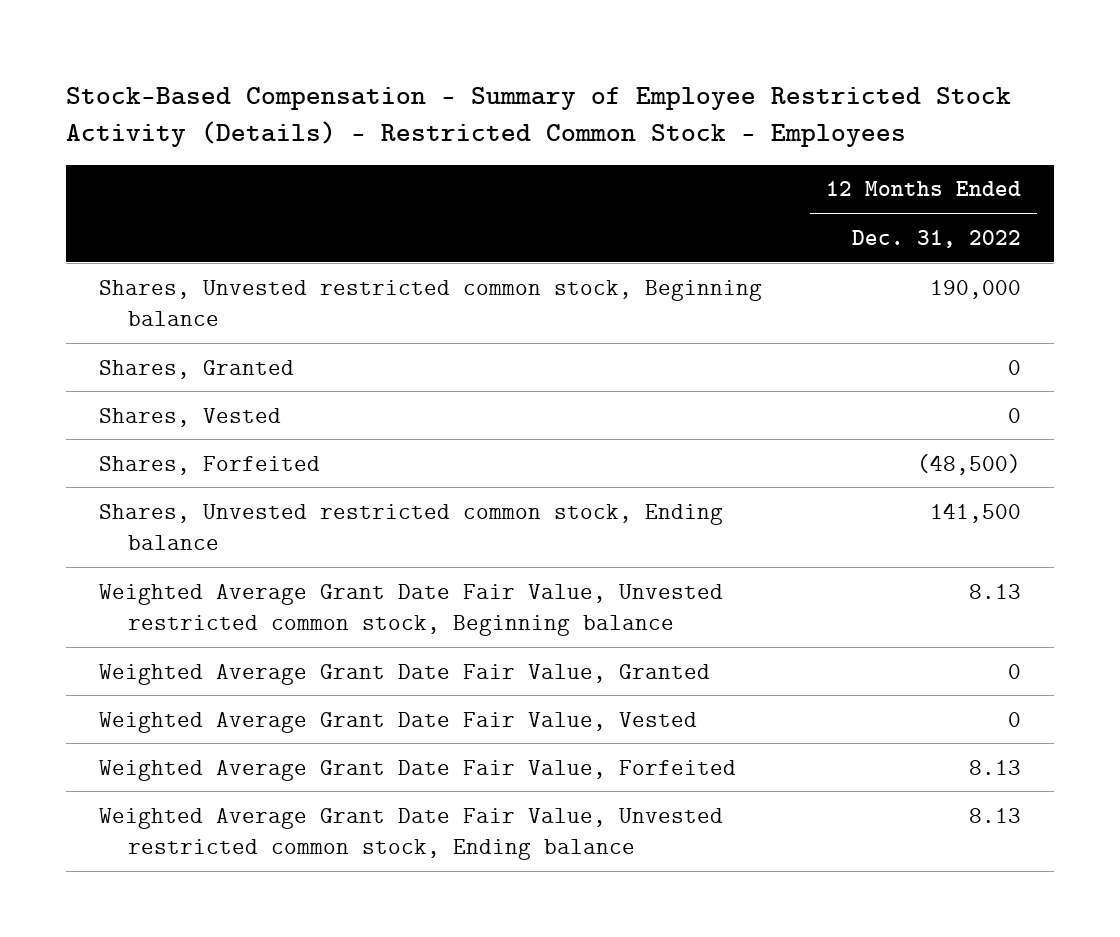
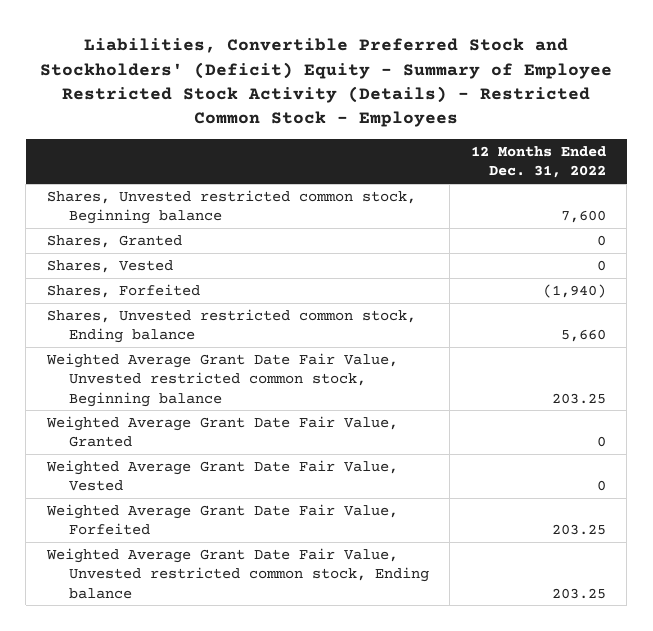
[66,86,1012,147] Stock-Based Compensation - Summary of Employee Restricted Stock Activity (Details) - Restricted Common Stock - Employees -> [40,38,613,128] Liabilities, Convertible Preferred Stock and Stockholders' (Deficit) Equity - Summary of Employee Restricted Stock Activity (Details) - Restricted Common Stock - Employees
[930,279,1022,299] 190,000 -> [560,210,606,224] 7,600
[917,453,1022,475] (48,500) -> [542,283,606,298] (1,940)
[930,502,1022,523] 141,500 -> [560,329,606,343] 5,660
[969,583,1022,599] 8.13 -> [551,392,606,404] 203.25
[969,759,1022,775] 8.13 -> [551,524,606,536] 203.25
[969,807,1022,823] 8.13 -> [551,587,606,599] 203.25

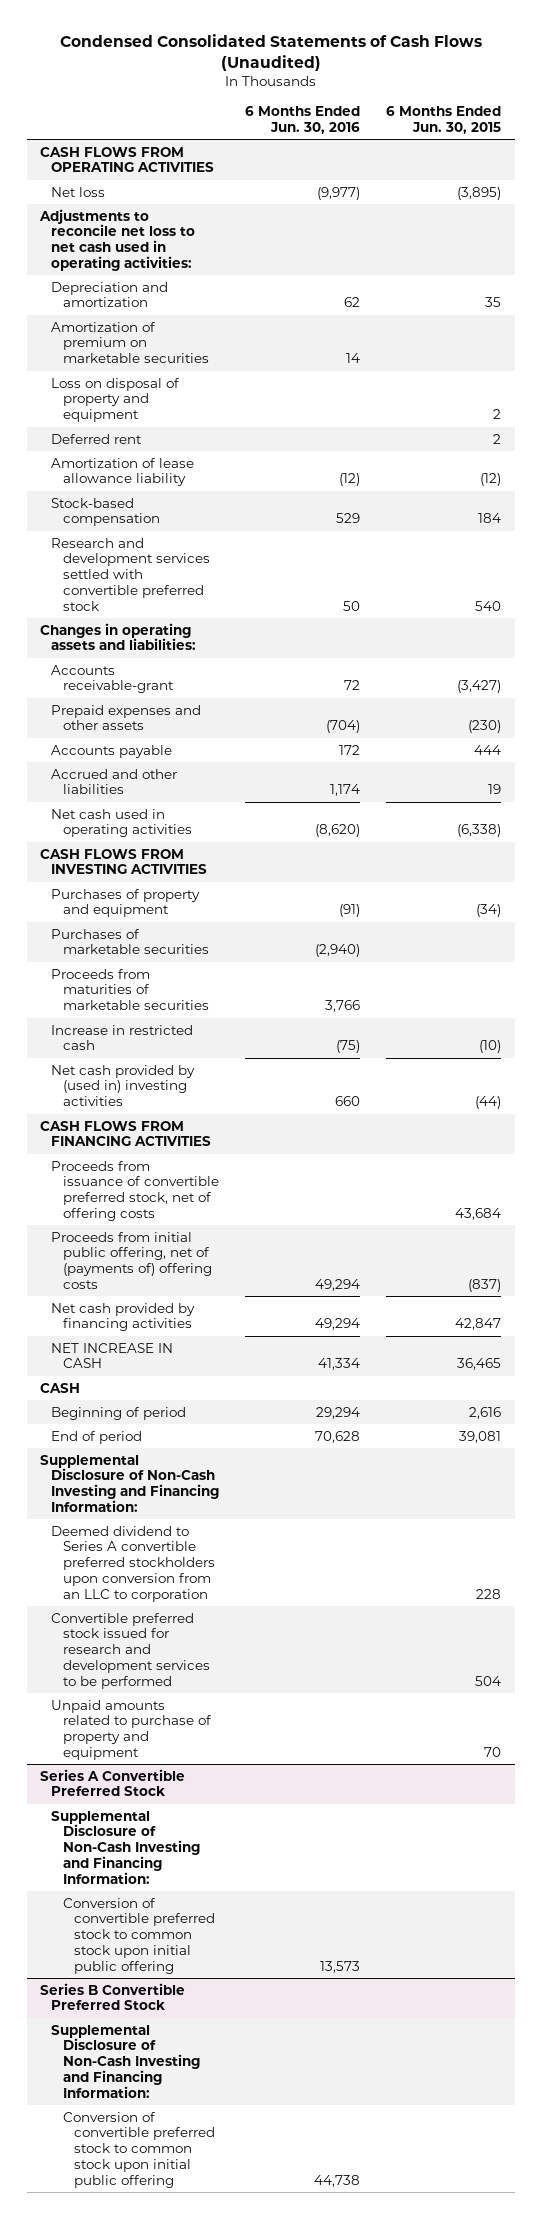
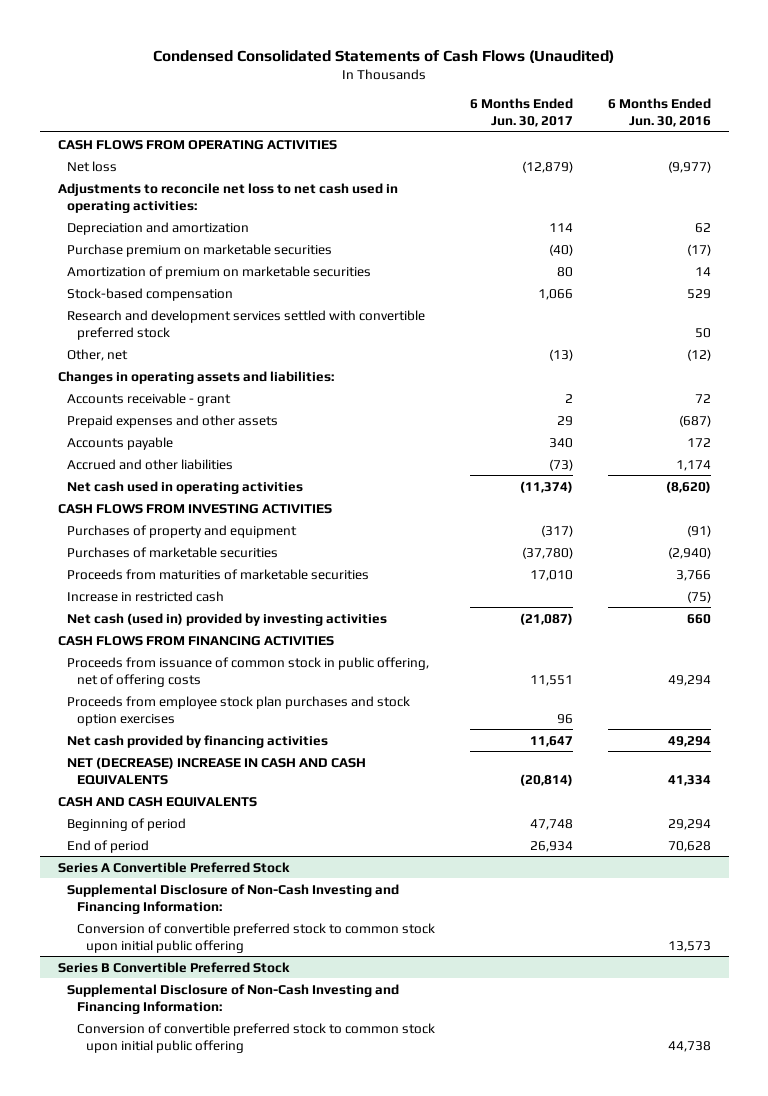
[386,106,502,135] 6 Months Ended Jun. 30, 2015 -> none
none -> [469,97,573,127] 6 Months Ended Jun. 30, 2017
none -> [67,243,333,257] Purchase premium on marketable securities
[51,377,181,423] Loss on disposal of property and equipment -> none
[51,433,143,444] Deferred rent -> none
[51,457,195,487] Amortization of lease allowance liability -> none
none -> [67,348,129,361] Other, net
[51,664,174,694] Accounts receivable-grant -> [67,392,232,406] Accounts receivable - grant
[326,720,361,734] (704) -> [678,414,711,427] (687)
[51,1064,196,1107] Net cash provided by (used in) investing activities -> [67,612,388,626] Net cash (used in) provided by investing activities
[51,1160,219,1222] Proceeds from issuance of convertible preferred stock, net of offering costs -> none
[51,1231,212,1290] Proceeds from initial public offering, net of (payments of) offering costs -> [67,656,430,687] Proceeds from issuance of common stock in public offering, net of offering costs
none -> [67,695,411,726] Proceeds from employee stock plan purchases and stock option exercises
[51,1342,174,1369] NET INCREASE IN CASH -> [67,756,367,785] NET (DECREASE) INCREASE IN CASH AND CASH EQUIVALENTS
[39,1382,80,1393] CASH -> [57,796,257,807] CASH AND CASH EQUIVALENTS
[39,1454,220,1513] Supplemental Disclosure of Non-Cash Investing and Financing Information: -> none
[51,1525,215,1602] Deemed dividend to Series A convertible preferred stockholders upon conversion from an LLC to corporation -> none
[51,1612,210,1689] Convertible preferred stock issued for research and development services to be performed -> none
[51,1699,212,1761] Unpaid amounts related to purchase of property and equipment -> none

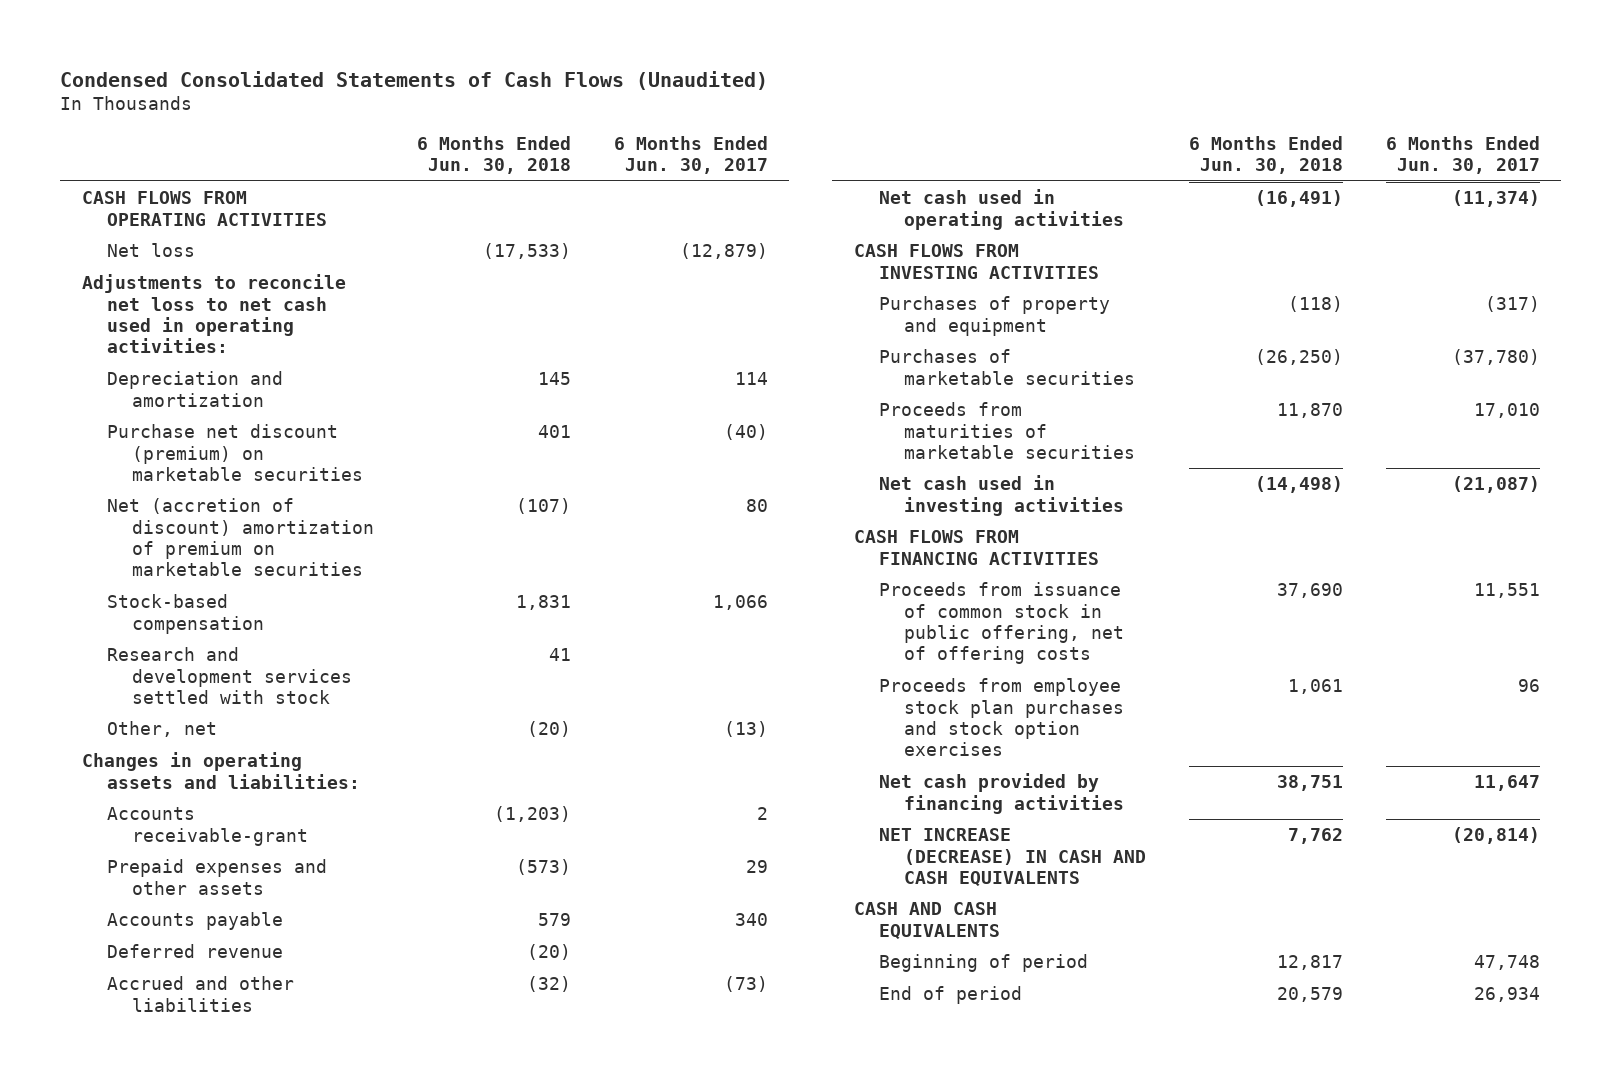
[607,97,711,127] 6 Months Ended Jun. 30, 2016 -> none
none -> [416,135,571,175] 6 Months Ended Jun. 30, 2018
[67,243,333,257] Purchase premium on marketable securities -> [106,424,364,481] Purchase net discount (premium) on marketable securities
[67,265,372,279] Amortization of premium on marketable securities -> [106,498,375,577] Net (accretion of discount) amortization of premium on marketable securities
[67,309,426,340] Research and development services settled with convertible preferred stock -> [106,647,353,704] Research and development services settled with stock
[67,392,232,406] Accounts receivable - grant -> [106,807,309,846] Accounts receivable-grant
none -> [106,944,283,959] Deferred revenue
[67,590,225,602] Increase in restricted cash -> none
[67,612,388,626] Net cash (used in) provided by investing activities -> [879,475,1125,516] Net cash used in investing activities
[67,756,367,785] NET (DECREASE) INCREASE IN CASH AND CASH EQUIVALENTS -> [879,828,1147,886] NET INCREASE (DECREASE) IN CASH AND CASH EQUIVALENTS
[57,861,290,873] Series A Convertible Preferred Stock -> none
[67,883,400,914] Supplemental Disclosure of Non-Cash Investing and Financing Information: -> none
[76,922,435,953] Conversion of convertible preferred stock to common stock upon initial public offering -> none
[57,961,290,973] Series B Convertible Preferred Stock -> none
[67,983,400,1014] Supplemental Disclosure of Non-Cash Investing and Financing Information: -> none
[76,1022,435,1053] Conversion of convertible preferred stock to common stock upon initial public offering -> none

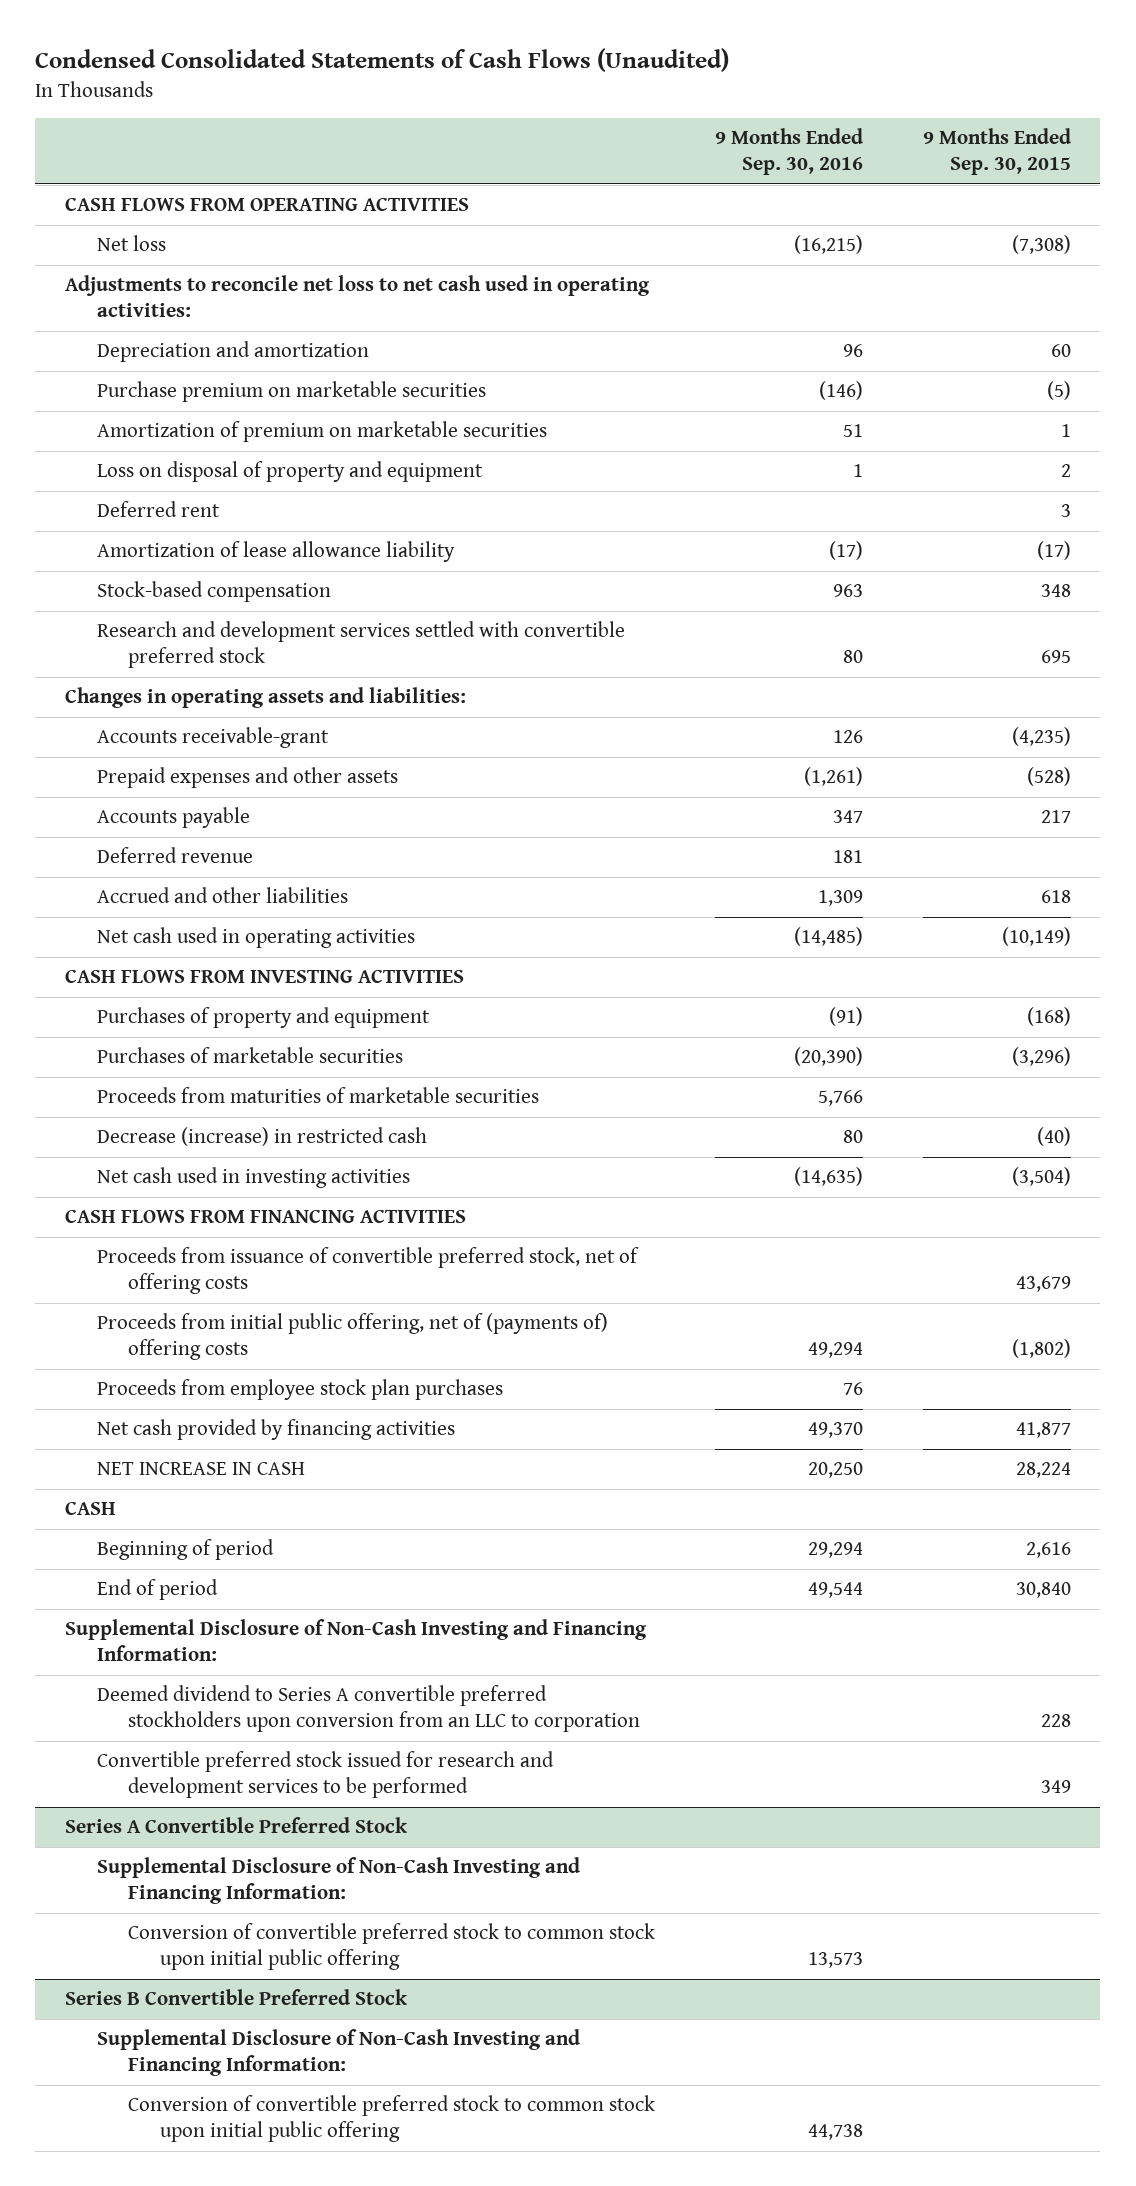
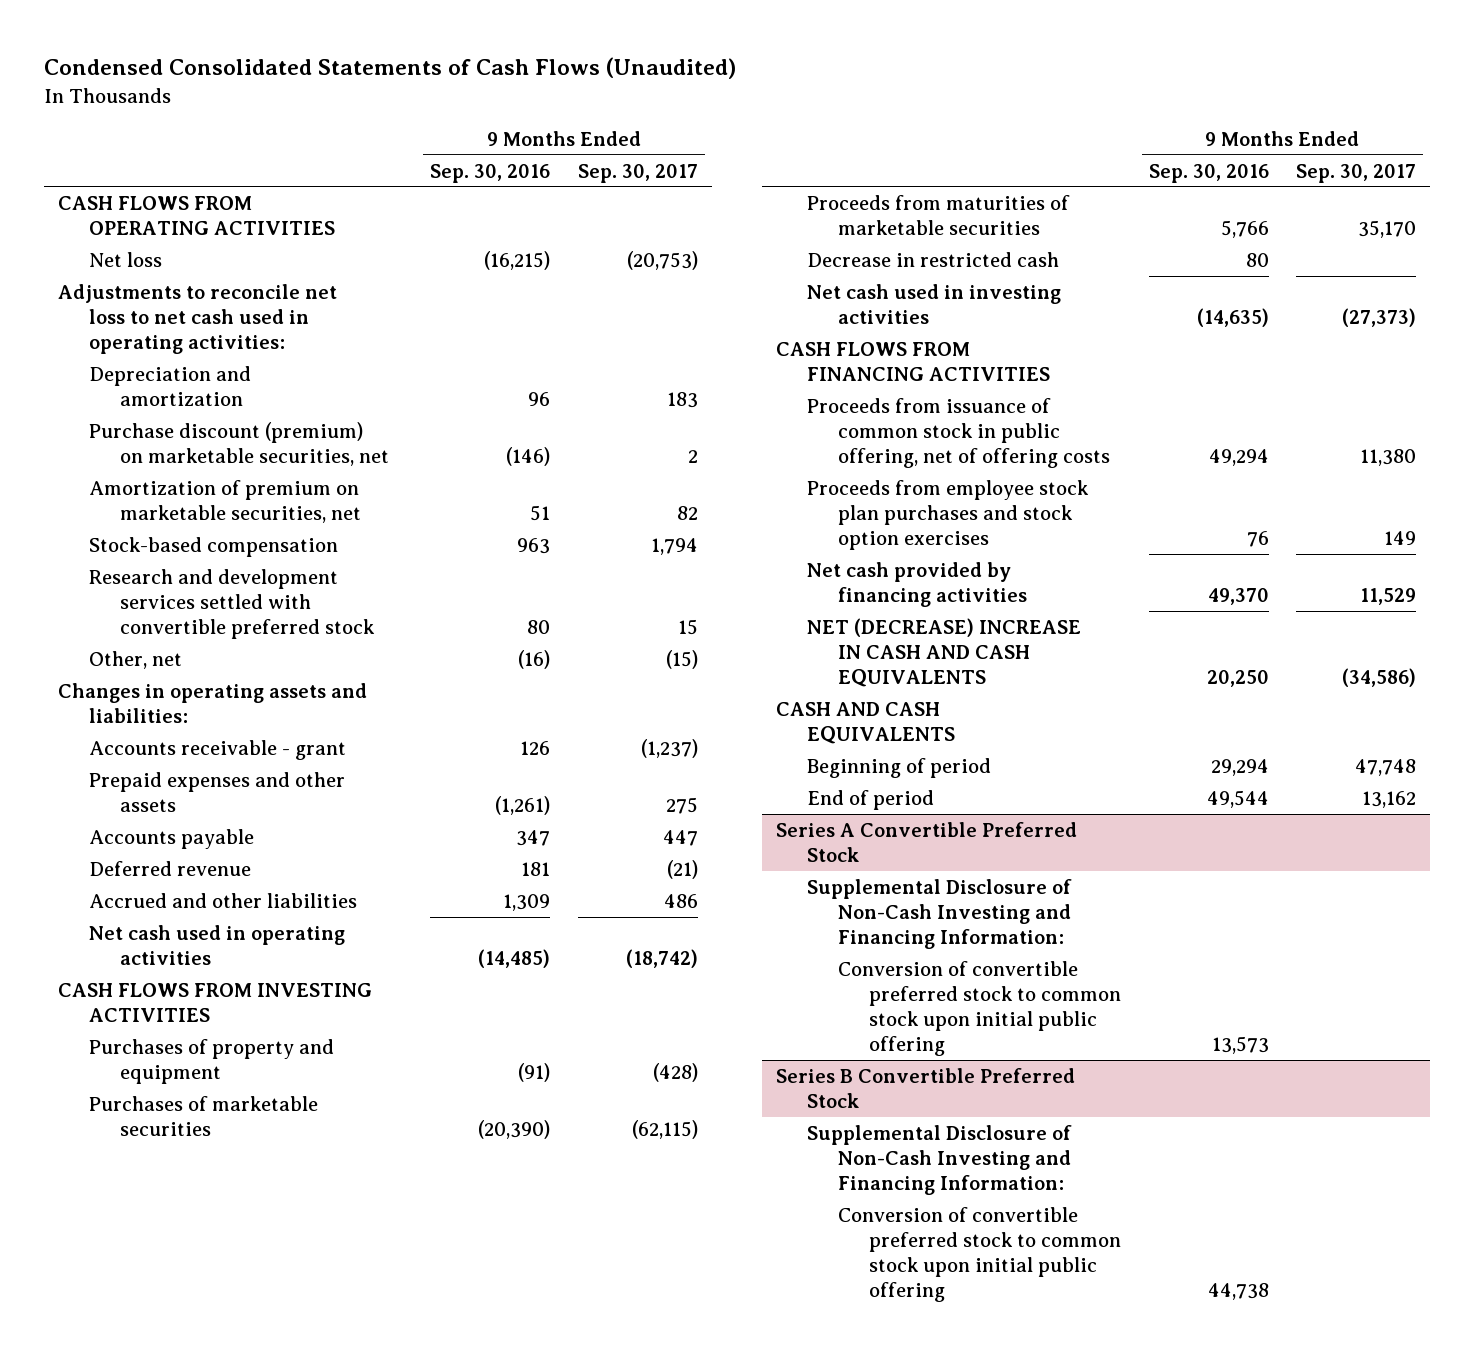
[922,128,1071,176] 9 Months Ended Sep. 30, 2015 -> none
none -> [577,163,698,183] Sep. 30, 2017
[96,461,483,483] Loss on disposal of property and equipment -> none
[96,501,220,518] Deferred rent -> none
[96,541,455,563] Amortization of lease allowance liability -> none
[96,381,486,403] Purchase premium on marketable securities -> [88,421,389,466] Purchase discount (premium) on marketable securities, net
[96,421,547,443] Amortization of premium on marketable securities -> [88,479,361,523] Amortization of premium on marketable securities, net
none -> [88,650,182,669] Other, net
[96,727,329,749] Accounts receivable-grant -> [88,739,346,760] Accounts receivable - grant
[96,1127,427,1147] Decrease (increase) in restricted cash -> [807,251,1060,267] Decrease in restricted cash
[96,1247,639,1295] Proceeds from issuance of convertible preferred stock, net of offering costs -> none
[96,1313,608,1361] Proceeds from initial public offering, net of (payments of) offering costs -> [807,397,1110,468] Proceeds from issuance of common stock in public offering, net of offering costs
[96,1379,503,1401] Proceeds from employee stock plan purchases -> [807,479,1090,550] Proceeds from employee stock plan purchases and stock option exercises
[96,1462,305,1476] NET INCREASE IN CASH -> [807,617,1082,687] NET (DECREASE) INCREASE IN CASH AND CASH EQUIVALENTS
[65,1502,117,1516] CASH -> [776,701,956,744] CASH AND CASH EQUIVALENTS
[65,1619,648,1662] Supplemental Disclosure of Non-Cash Investing and Financing Information: -> none
[96,1685,641,1733] Deemed dividend to Series A convertible preferred stockholders upon conversion from an LLC to corporation -> none
[96,1751,554,1799] Convertible preferred stock issued for research and development services to be performed -> none

